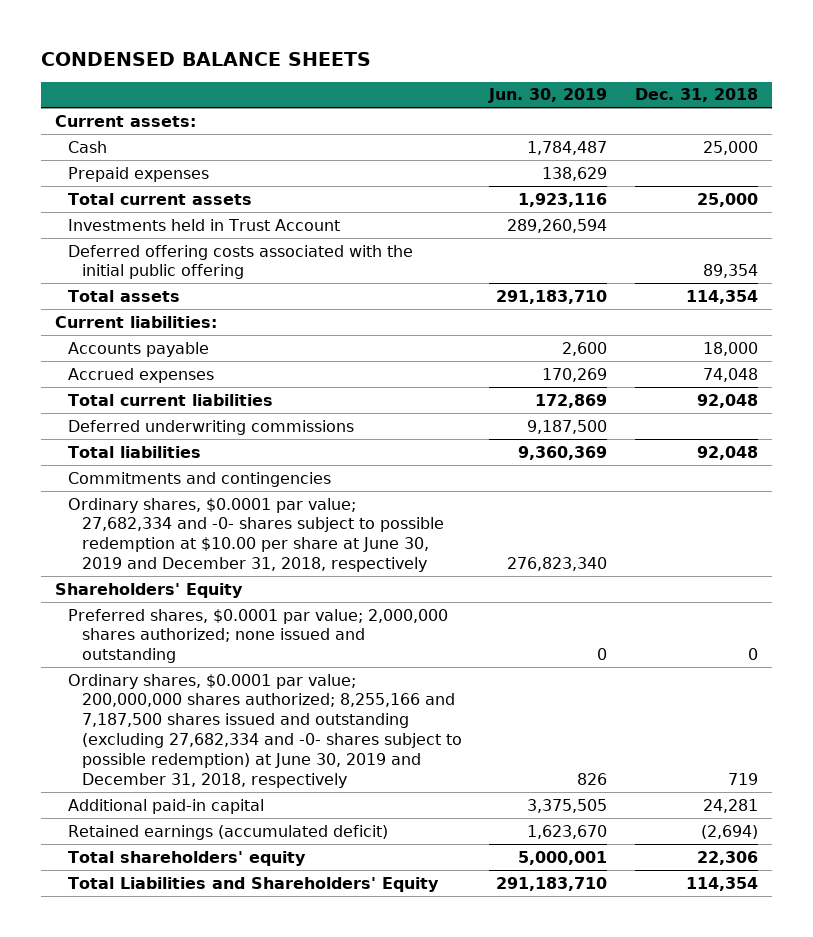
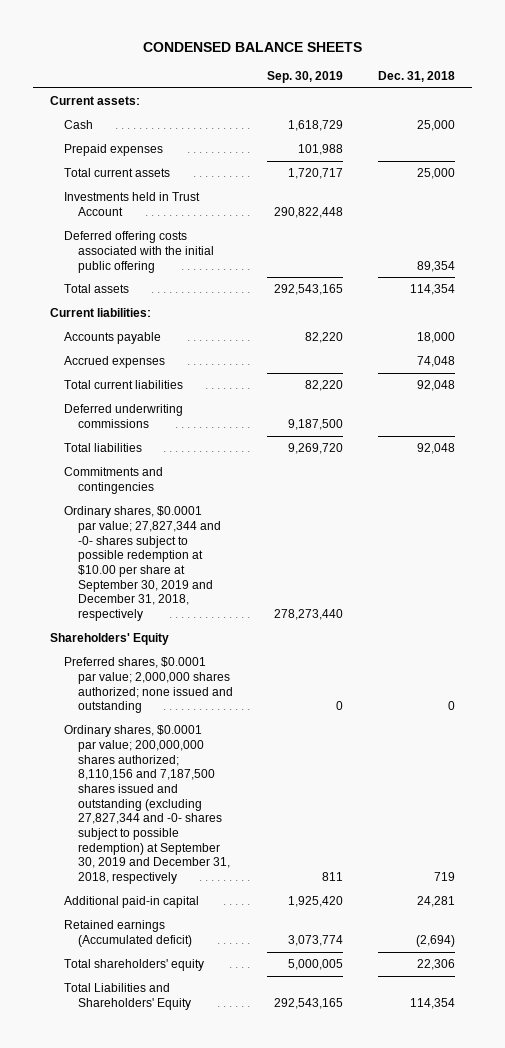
[488,88,608,104] Jun. 30, 2019 -> none
none -> [267,71,344,84] Sep. 30, 2019
[68,497,444,572] Ordinary shares, $0.0001 par value; 27,682,334 and -0- shares subject to possible redemption at $10.00 per share at June 30, 2019 and December 31, 2018, respectively -> [63,506,221,622] Ordinary shares, $0.0001 par value; 27,827,344 and -0- shares subject to possible redemption at $10.00 per share at September 30, 2019 and December 31, 2018, respectively
[68,673,462,788] Ordinary shares, $0.0001 par value; 200,000,000 shares authorized; 8,255,166 and 7,187,500 shares issued and outstanding (excluding 27,682,334 and -0- shares subject to possible redemption) at June 30, 2019 and December 31, 2018, respectively -> [63,725,230,885] Ordinary shares, $0.0001 par value; 200,000,000 shares authorized; 8,110,156 and 7,187,500 shares issued and outstanding (excluding 27,827,344 and -0- shares subject to possible redemption) at September 30, 2019 and December 31, 2018, respectively
[68,824,389,840] Retained earnings (accumulated deficit) -> [63,920,192,947] Retained earnings (Accumulated deficit)

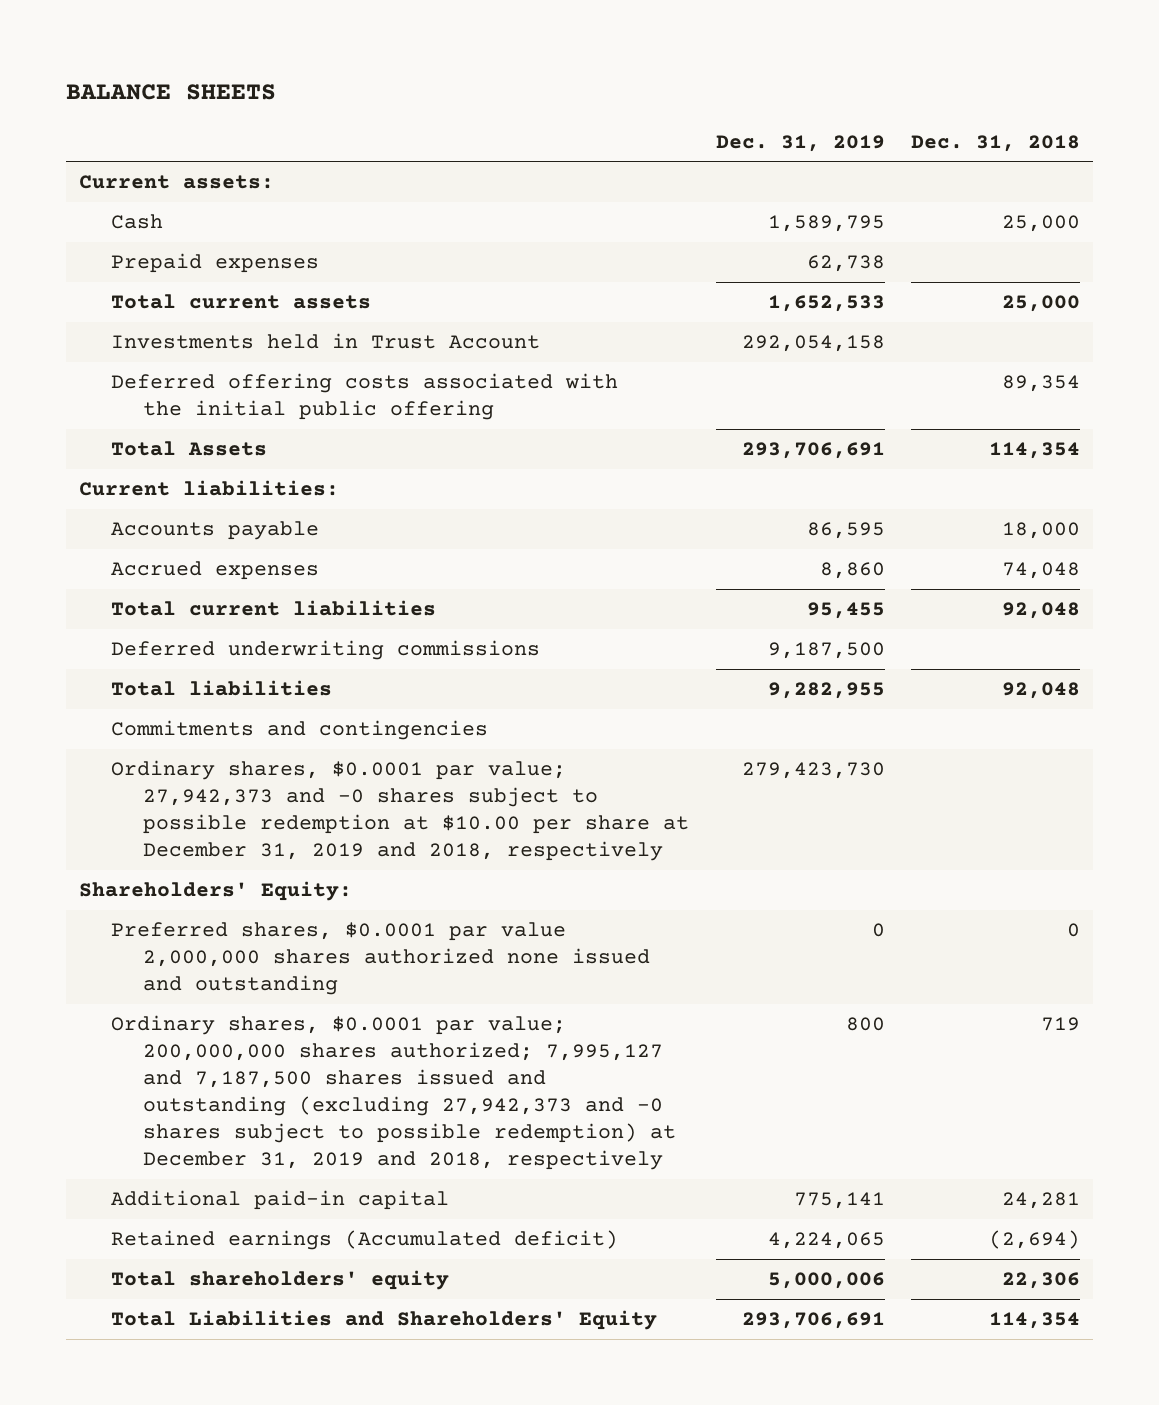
[142,41,362,52] CONDENSED BALANCE SHEETS -> [65,84,276,101] BALANCE SHEETS
[267,71,344,84] Sep. 30, 2019 -> none
none -> [715,134,885,152] Dec. 31, 2019
[63,284,129,294] Total assets -> [111,441,268,457] Total Assets
[63,506,221,622] Ordinary shares, $0.0001 par value; 27,827,344 and -0- shares subject to possible redemption at $10.00 per share at September 30, 2019 and December 31, 2018, respectively -> [111,760,690,862] Ordinary shares, $0.0001 par value; 27,942,373 and -0 shares subject to possible redemption at $10.00 per share at December 31, 2019 and 2018, respectively
[49,633,169,646] Shareholders' Equity -> [78,881,352,902] Shareholders' Equity:
[63,657,233,714] Preferred shares, $0.0001 par value; 2,000,000 shares authorized; none issued and outstanding -> [111,922,651,996] Preferred shares, $0.0001 par value 2,000,000 shares authorized none issued and outstanding
[63,725,230,885] Ordinary shares, $0.0001 par value; 200,000,000 shares authorized; 8,110,156 and 7,187,500 shares issued and outstanding (excluding 27,827,344 and -0- shares subject to possible redemption) at September 30, 2019 and December 31, 2018, respectively -> [111,1015,677,1170] Ordinary shares, $0.0001 par value; 200,000,000 shares authorized; 7,995,127 and 7,187,500 shares issued and outstanding (excluding 27,942,373 and -0 shares subject to possible redemption) at December 31, 2019 and 2018, respectively

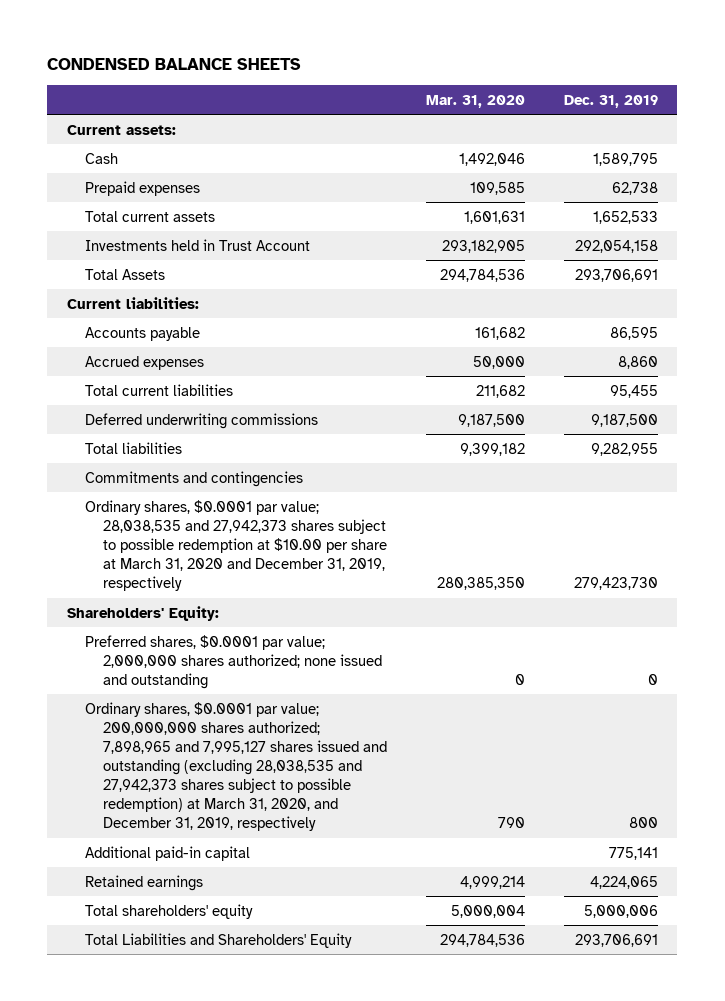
[65,84,276,101] BALANCE SHEETS -> [47,58,302,71] CONDENSED BALANCE SHEETS
[911,134,1081,152] Dec. 31, 2018 -> none
none -> [425,94,525,108] Mar. 31, 2020
[111,373,619,421] Deferred offering costs associated with the initial public offering -> none
[111,760,690,862] Ordinary shares, $0.0001 par value; 27,942,373 and -0 shares subject to possible redemption at $10.00 per share at December 31, 2019 and 2018, respectively -> [84,499,387,592] Ordinary shares, $0.0001 par value; 28,038,535 and 27,942,373 shares subject to possible redemption at $10.00 per share at March 31, 2020 and December 31, 2019, respectively
[111,922,651,996] Preferred shares, $0.0001 par value 2,000,000 shares authorized none issued and outstanding -> [84,634,382,689] Preferred shares, $0.0001 par value; 2,000,000 shares authorized; none issued and outstanding
[111,1015,677,1170] Ordinary shares, $0.0001 par value; 200,000,000 shares authorized; 7,995,127 and 7,187,500 shares issued and outstanding (excluding 27,942,373 and -0 shares subject to possible redemption) at December 31, 2019 and 2018, respectively -> [84,701,387,832] Ordinary shares, $0.0001 par value; 200,000,000 shares authorized; 7,898,965 and 7,995,127 shares issued and outstanding (excluding 28,038,535 and 27,942,373 shares subject to possible redemption) at March 31, 2020, and December 31, 2019, respectively
[111,1230,619,1251] Retained earnings (Accumulated deficit) -> [84,874,203,891] Retained earnings

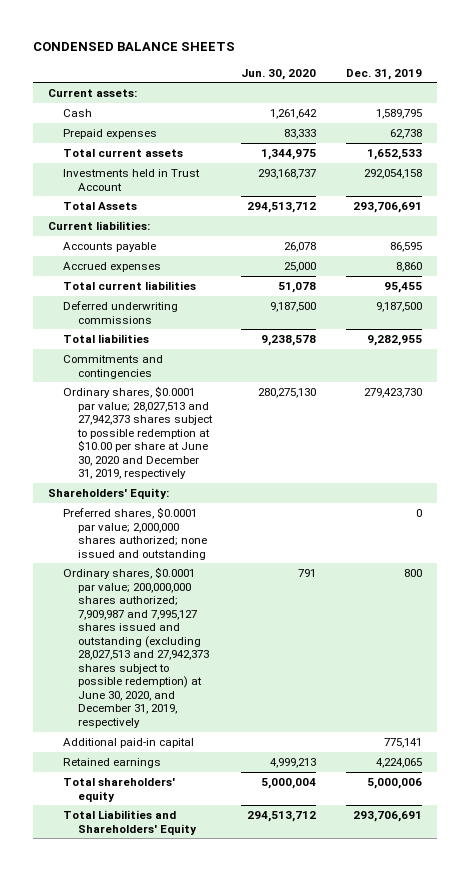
[425,94,525,108] Mar. 31, 2020 -> none
none -> [241,68,317,80] Jun. 30, 2020
[84,499,387,592] Ordinary shares, $0.0001 par value; 28,038,535 and 27,942,373 shares subject to possible redemption at $10.00 per share at March 31, 2020 and December 31, 2019, respectively -> [62,385,213,480] Ordinary shares, $0.0001 par value; 28,027,513 and 27,942,373 shares subject to possible redemption at $10.00 per share at June 30, 2020 and December 31, 2019, respectively
[84,701,387,832] Ordinary shares, $0.0001 par value; 200,000,000 shares authorized; 7,898,965 and 7,995,127 shares issued and outstanding (excluding 28,038,535 and 27,942,373 shares subject to possible redemption) at March 31, 2020, and December 31, 2019, respectively -> [62,566,209,728] Ordinary shares, $0.0001 par value; 200,000,000 shares authorized; 7,909,987 and 7,995,127 shares issued and outstanding (excluding 28,027,513 and 27,942,373 shares subject to possible redemption) at June 30, 2020, and December 31, 2019, respectively

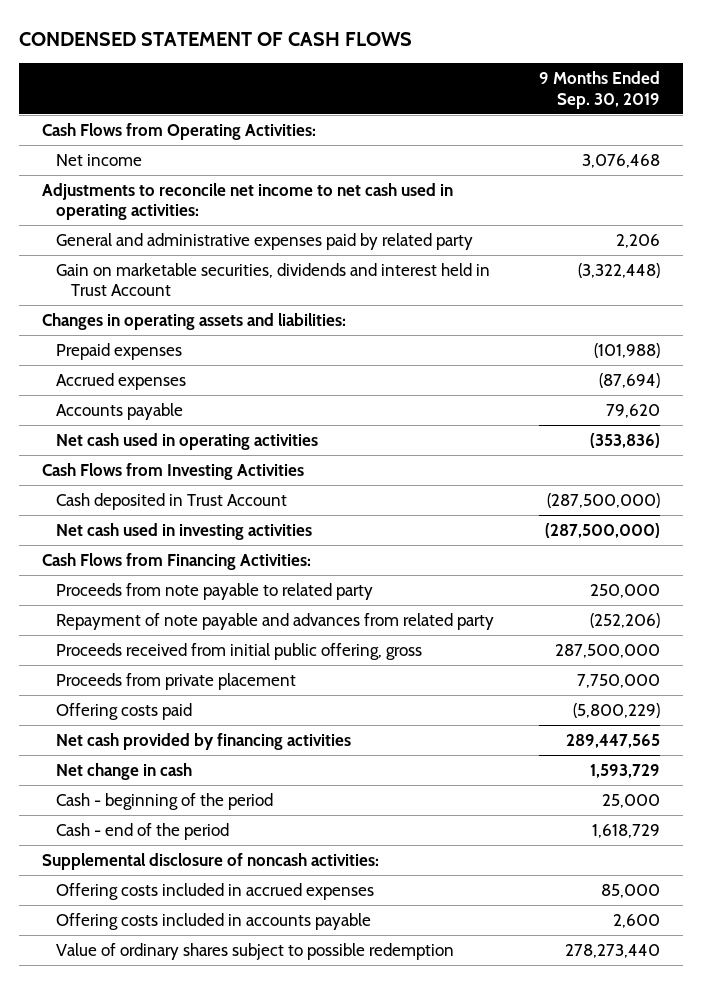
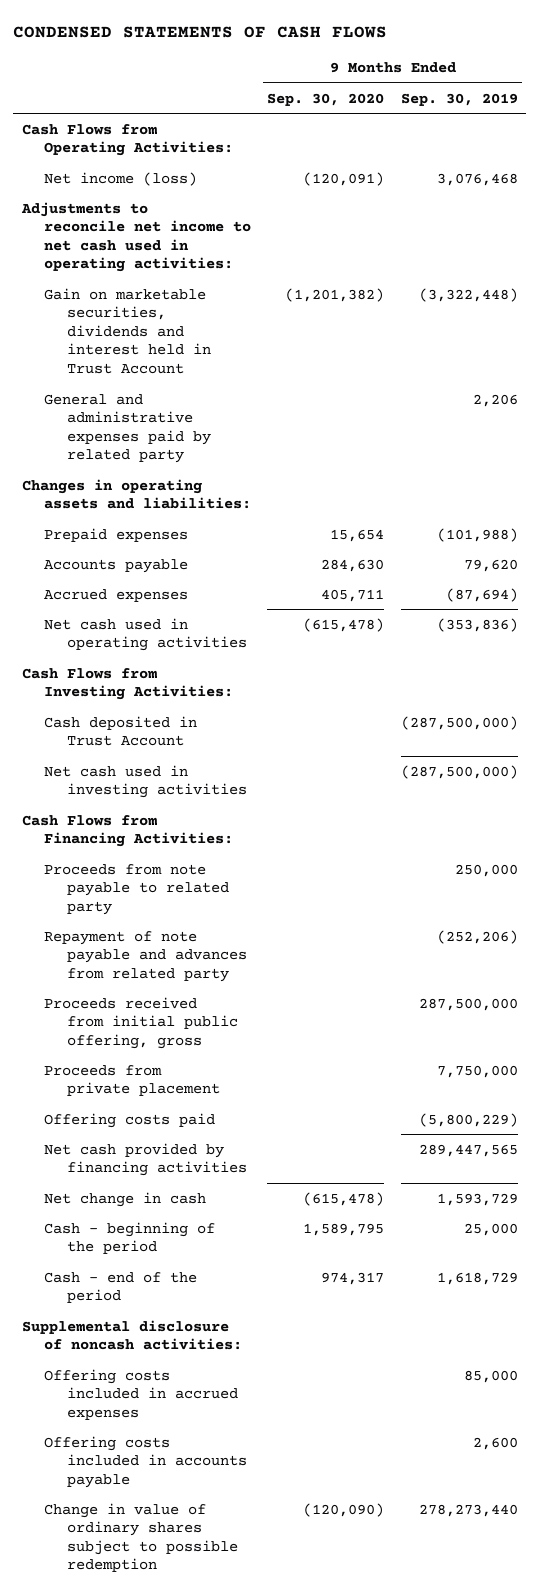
[19,31,413,46] CONDENSED STATEMENT OF CASH FLOWS -> [13,26,388,39] CONDENSED STATEMENTS OF CASH FLOWS
none -> [267,92,385,106] Sep. 30, 2020
[56,153,143,166] Net income -> [44,171,198,186] Net income (loss)
[56,232,474,250] General and administrative expenses paid by related party -> [44,393,212,464] General and administrative expenses paid by related party
[56,372,187,390] Accrued expenses -> [44,588,189,602] Accrued expenses
[41,462,304,480] Cash Flows from Investing Activities -> [21,667,234,701] Cash Flows from Investing Activities:
[56,942,455,960] Value of ordinary shares subject to possible redemption -> [44,1502,239,1573] Change in value of ordinary shares subject to possible redemption

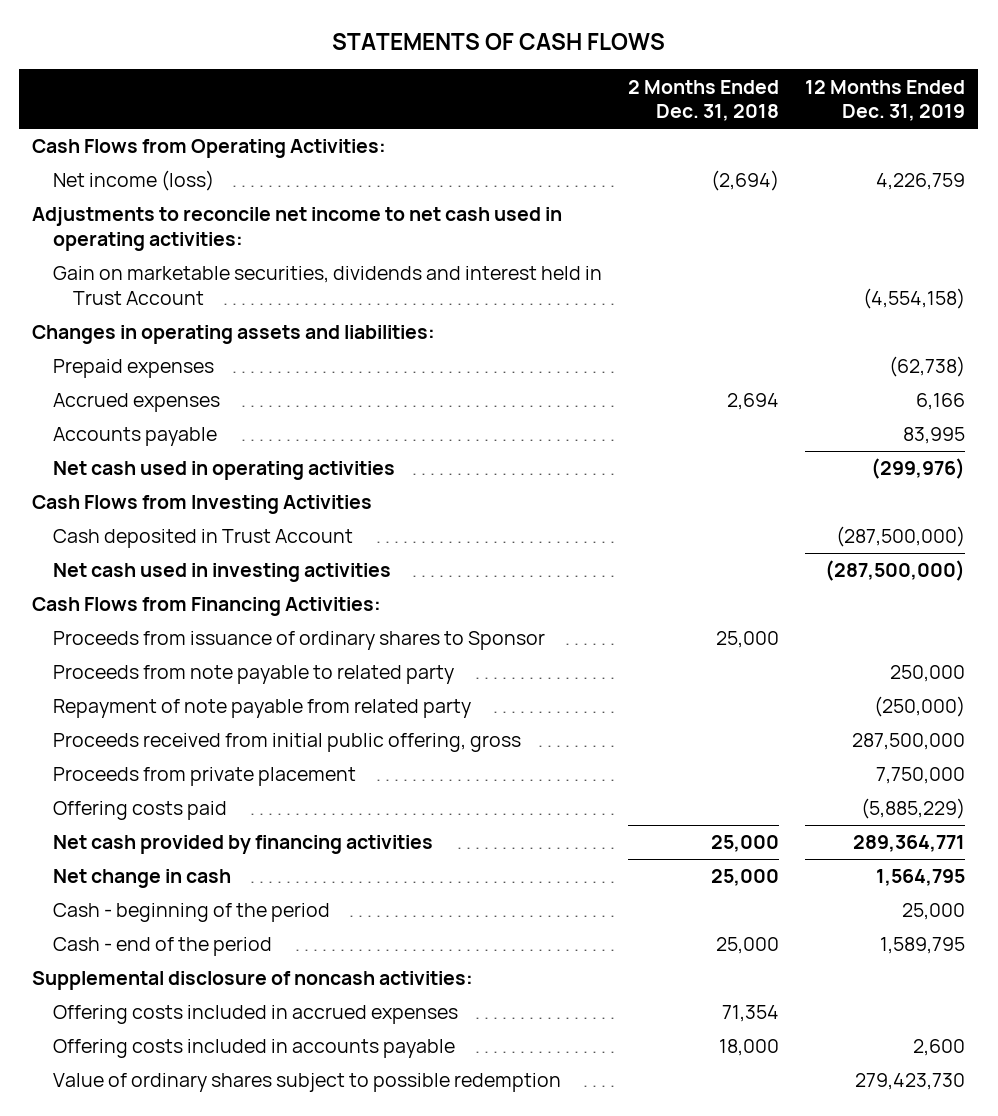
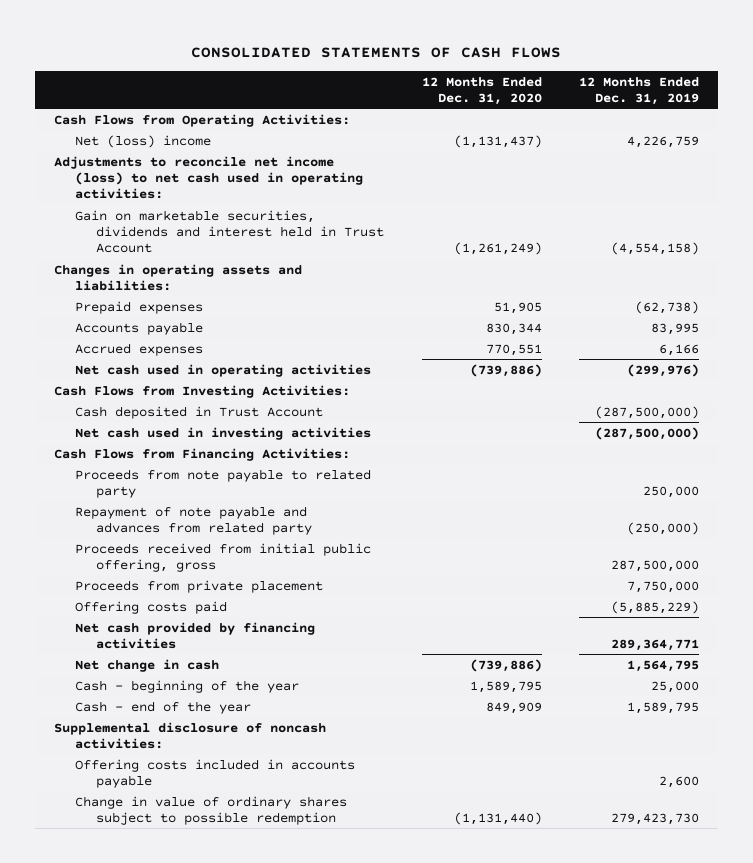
[331,32,665,50] STATEMENTS OF CASH FLOWS -> [191,47,562,59] CONSOLIDATED STATEMENTS OF CASH FLOWS
[627,79,779,122] 2 Months Ended Dec. 31, 2018 -> none
none -> [421,76,542,106] 12 Months Ended Dec. 31, 2020
[52,170,214,192] Net income (loss) -> [75,134,212,148] Net (loss) income
[32,207,563,251] Adjustments to reconcile net income to net cash used in operating activities: -> [53,155,364,200] Adjustments to reconcile net income (loss) to net cash used in operating activities:
[52,393,220,413] Accrued expenses -> [75,342,204,356] Accrued expenses
[32,495,373,515] Cash Flows from Investing Activities -> [53,384,350,398] Cash Flows from Investing Activities:
[52,631,545,651] Proceeds from issuance of ordinary shares to Sponsor -> none
[52,699,471,719] Repayment of note payable from related party -> [75,505,313,535] Repayment of note payable and advances from related party
[52,903,330,923] Cash - beginning of the period -> [75,679,300,693] Cash - beginning of the year
[52,937,272,957] Cash - end of the period -> [75,700,252,714] Cash - end of the year
[52,1005,458,1025] Offering costs included in accrued expenses -> none
[52,1073,561,1093] Value of ordinary shares subject to possible redemption -> [75,795,348,825] Change in value of ordinary shares subject to possible redemption

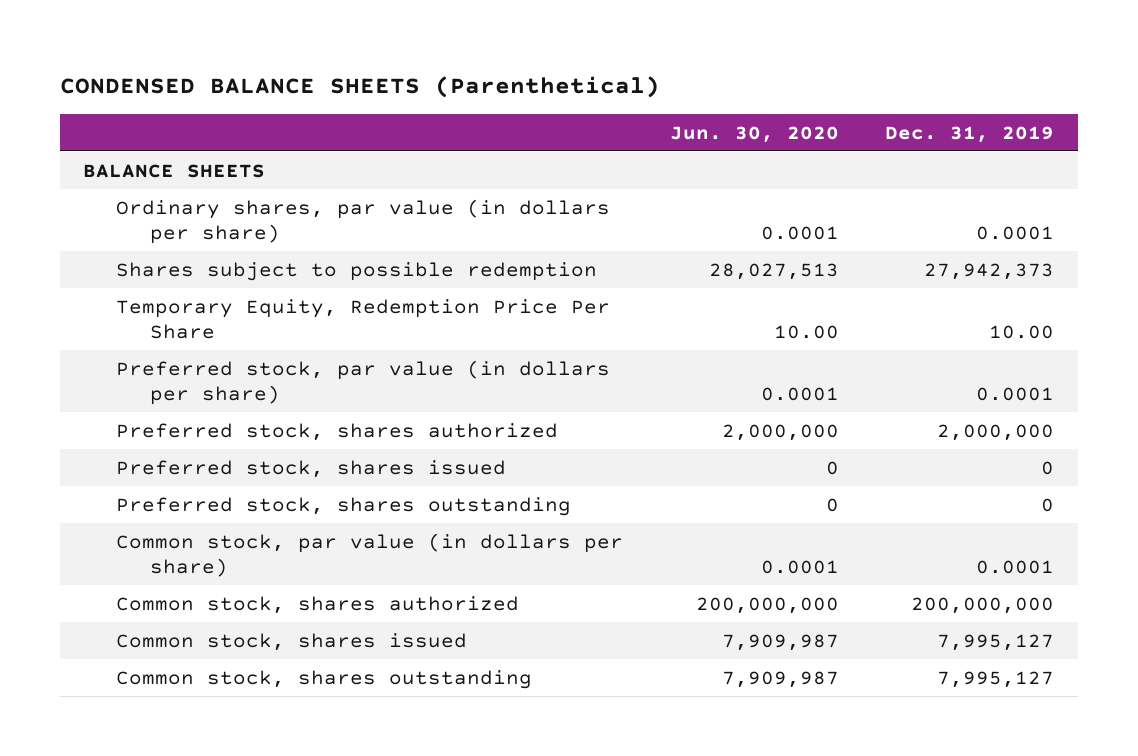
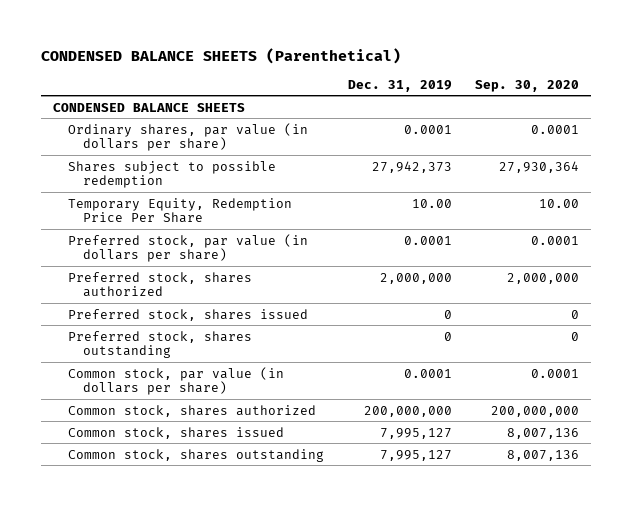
[669,125,839,143] Jun. 30, 2020 -> none
none -> [475,79,580,92] Sep. 30, 2020
[83,163,266,178] BALANCE SHEETS -> [53,102,246,112] CONDENSED BALANCE SHEETS

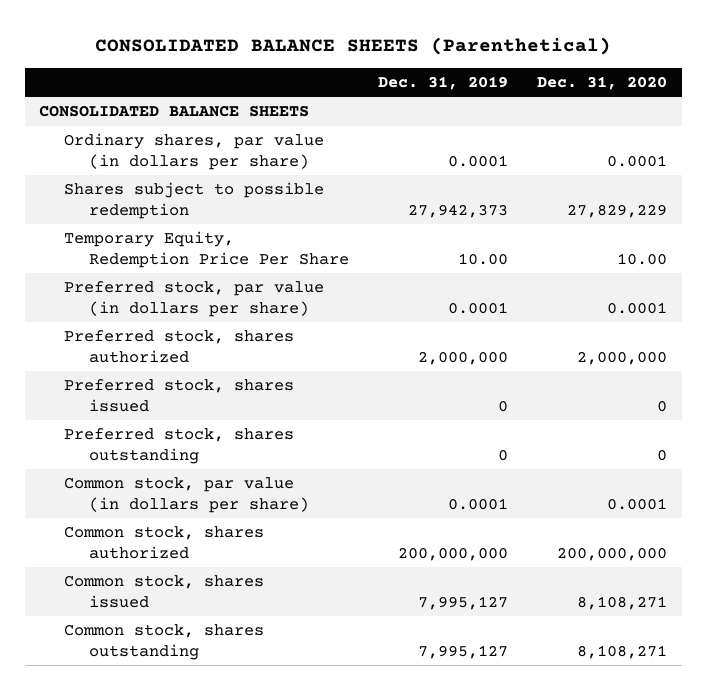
[41,47,402,64] CONDENSED BALANCE SHEETS (Parenthetical) -> [95,37,612,56] CONSOLIDATED BALANCE SHEETS (Parenthetical)
[475,79,580,92] Sep. 30, 2020 -> none
none -> [537,76,668,91] Dec. 31, 2020
[53,102,246,112] CONDENSED BALANCE SHEETS -> [39,105,310,118] CONSOLIDATED BALANCE SHEETS

